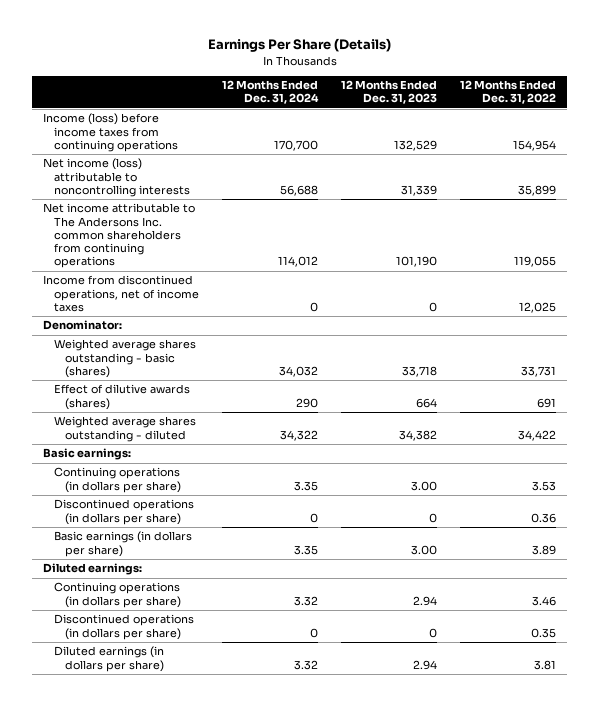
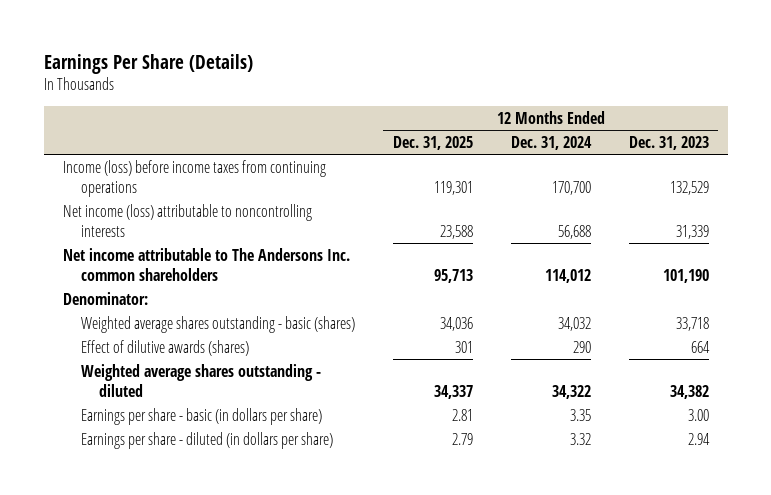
[459,80,556,105] 12 Months Ended Dec. 31, 2022 -> none
none -> [392,135,473,150] Dec. 31, 2025
[43,275,200,312] Income from discontinued operations, net of income taxes -> none
[43,203,196,269] Net income attributable to The Andersons Inc. common shareholders from continuing operations -> [62,247,350,281] Net income attributable to The Andersons Inc. common shareholders
[43,448,132,461] Basic earnings: -> none
[54,499,195,525] Discontinued operations (in dollars per share) -> none
[54,531,193,557] Basic earnings (in dollars per share) -> none
[43,563,143,576] Diluted earnings: -> none
[54,614,195,640] Discontinued operations (in dollars per share) -> none
[54,646,165,672] Diluted earnings (in dollars per share) -> none
[54,467,181,493] Continuing operations (in dollars per share) -> [81,407,323,425] Earnings per share - basic (in dollars per share)
[54,582,181,608] Continuing operations (in dollars per share) -> [81,431,334,449] Earnings per share - diluted (in dollars per share)

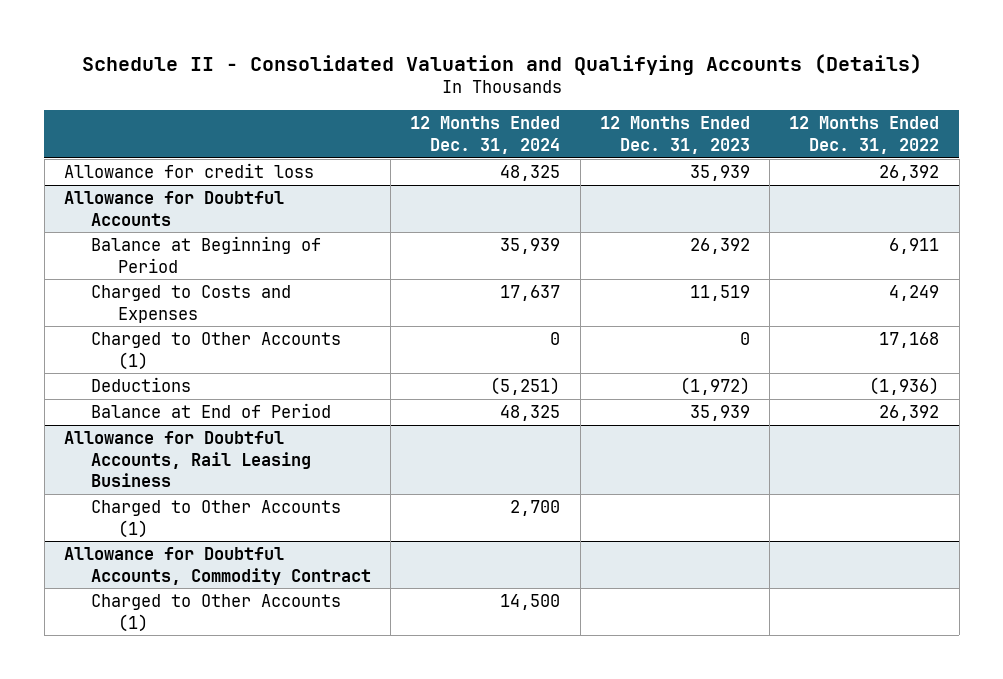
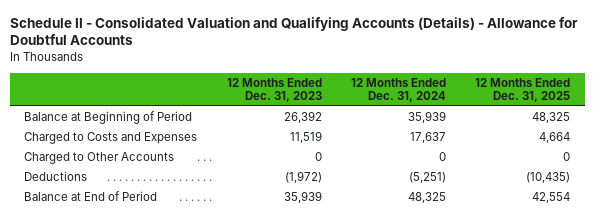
[81,53,922,75] Schedule II - Consolidated Valuation and Qualifying Accounts (Details) -> [9,16,578,46] Schedule II - Consolidated Valuation and Qualifying Accounts (Details) - Allowance for Doubtful Accounts
[789,116,940,154] 12 Months Ended Dec. 31, 2022 -> none
none -> [475,77,571,103] 12 Months Ended Dec. 31, 2025
[64,163,315,179] Allowance for credit loss -> none
[64,191,285,226] Allowance for Doubtful Accounts -> none
[90,332,341,370] Charged to Other Accounts (1) -> [24,152,175,165] Charged to Other Accounts
[64,431,311,488] Allowance for Doubtful Accounts, Rail Leasing Business -> none
[90,500,341,538] Charged to Other Accounts (1) -> none
[64,547,371,585] Allowance for Doubtful Accounts, Commodity Contract -> none
[90,594,341,632] Charged to Other Accounts (1) -> none

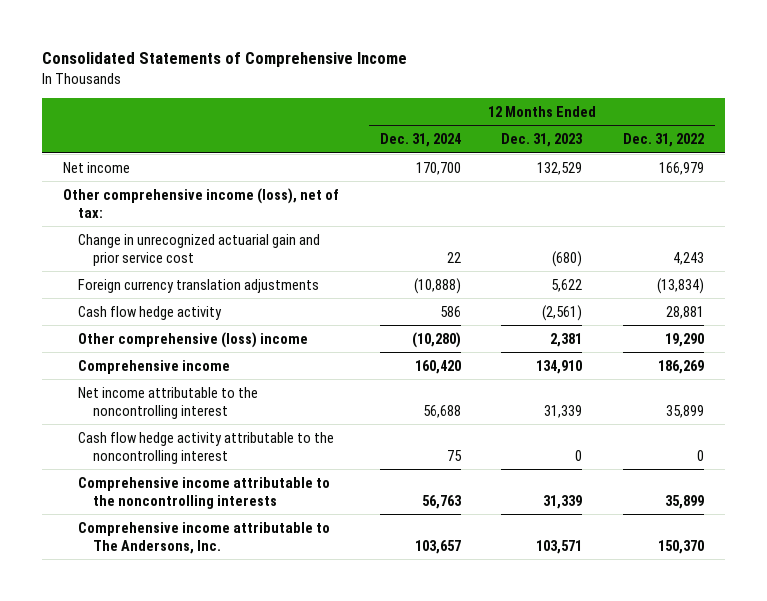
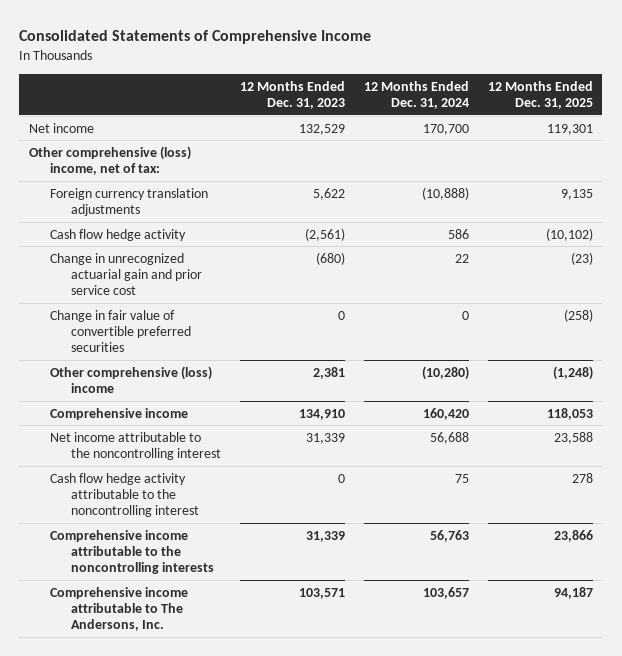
[623,133,705,148] Dec. 31, 2022 -> none
none -> [487,80,593,110] 12 Months Ended Dec. 31, 2025
[62,187,339,218] Other comprehensive income (loss), net of tax: -> [28,145,191,175] Other comprehensive (loss) income, net of tax:
[77,233,320,266] Change in unrecognized actuarial gain and prior service cost -> [49,252,202,296] Change in unrecognized actuarial gain and prior service cost
none -> [49,309,191,353] Change in fair value of convertible preferred securities

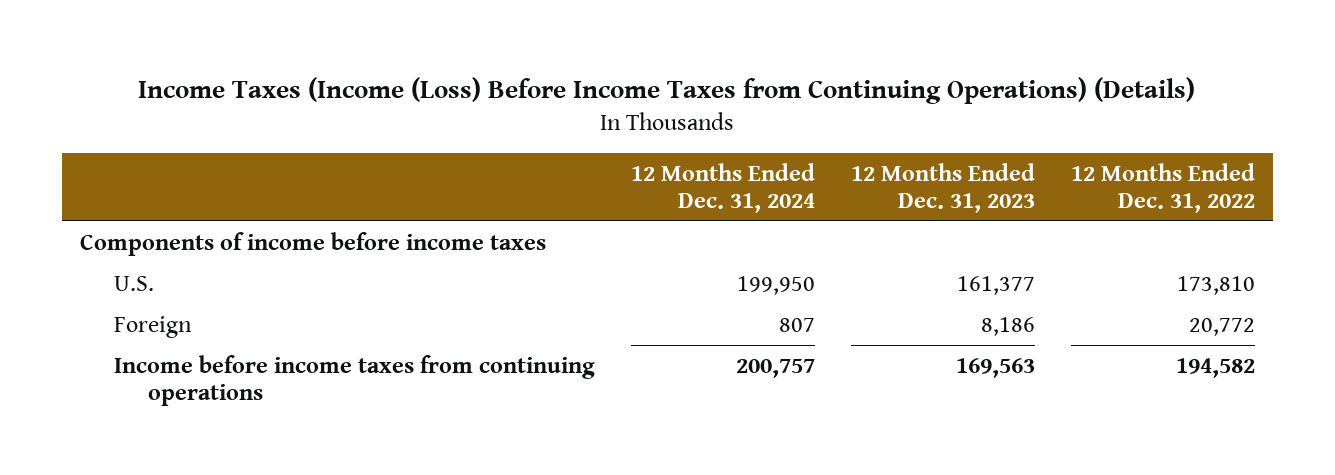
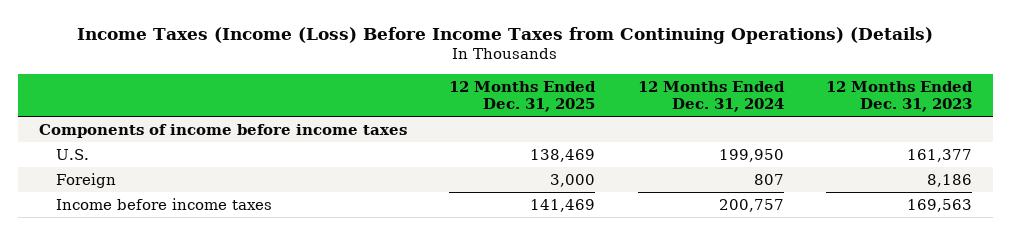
[1070,162,1255,213] 12 Months Ended Dec. 31, 2022 -> none
none -> [449,80,597,113] 12 Months Ended Dec. 31, 2025
[114,354,596,406] Income before income taxes from continuing operations -> [56,197,273,210] Income before income taxes

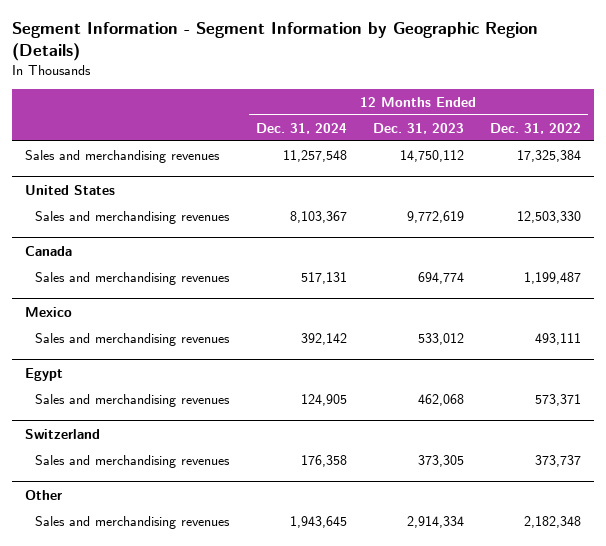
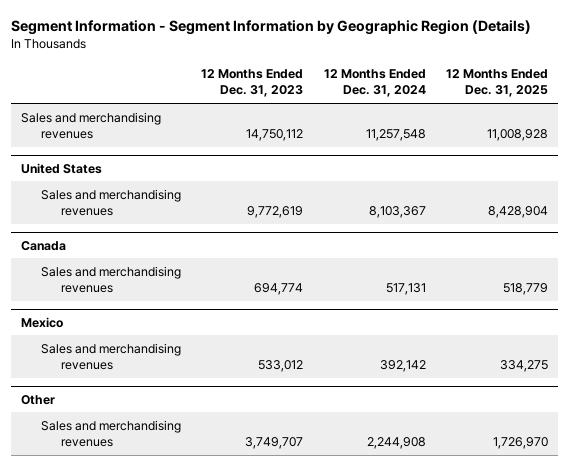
[490,122,582,134] Dec. 31, 2022 -> none
none -> [446,69,549,98] 12 Months Ended Dec. 31, 2025
[24,367,63,381] Egypt -> none
[35,393,231,407] Sales and merchandising revenues -> none
[24,428,100,439] Switzerland -> none
[35,454,231,468] Sales and merchandising revenues -> none
[289,515,347,528] 1,943,645 -> [366,436,426,449] 2,244,908
[406,515,464,528] 2,914,334 -> [245,436,304,449] 3,749,707

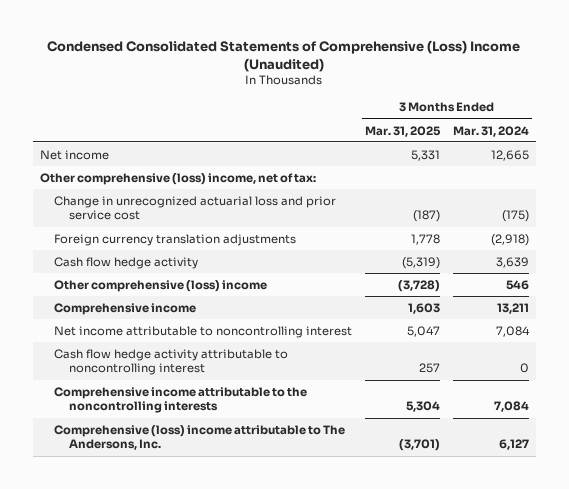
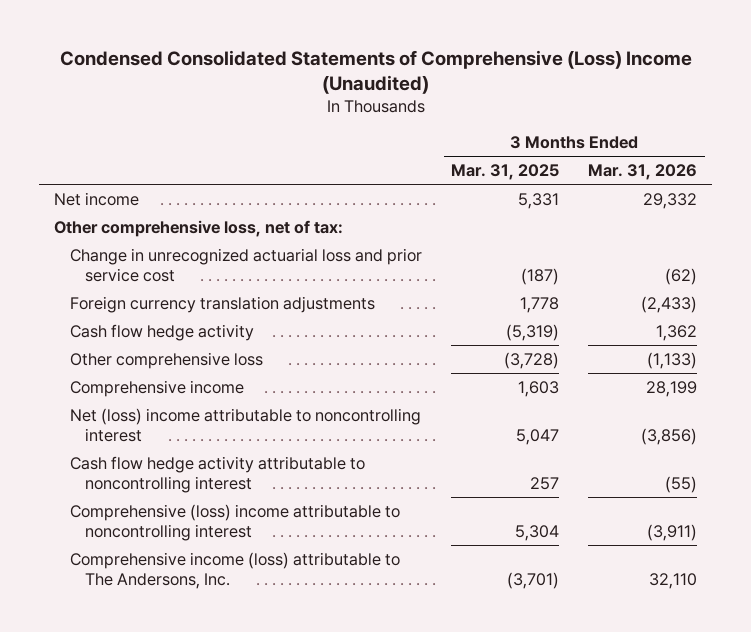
[453,125,530,137] Mar. 31, 2024 -> none
none -> [588,164,698,181] Mar. 31, 2026
[39,172,316,185] Other comprehensive (loss) income, net of tax: -> [53,219,343,237] Other comprehensive loss, net of tax:
[54,279,268,292] Other comprehensive (loss) income -> [69,351,263,369] Other comprehensive loss
[54,325,353,338] Net income attributable to noncontrolling interest -> [69,407,421,442] Net (loss) income attributable to noncontrolling interest
[54,386,308,414] Comprehensive income attributable to the noncontrolling interests -> [69,503,400,541] Comprehensive (loss) income attributable to noncontrolling interest
[54,424,346,451] Comprehensive (loss) income attributable to The Andersons, Inc. -> [69,551,400,589] Comprehensive income (loss) attributable to The Andersons, Inc.

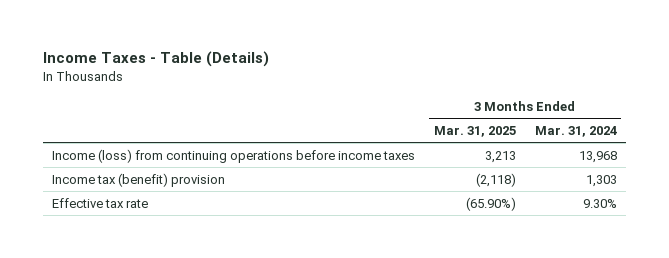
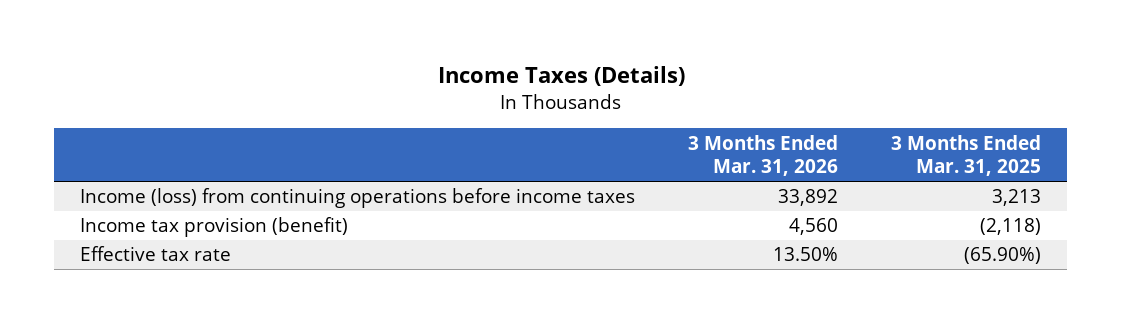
[42,51,269,68] Income Taxes - Table (Details) -> [437,66,685,87] Income Taxes (Details)
[534,125,617,137] Mar. 31, 2024 -> none
none -> [688,134,839,177] 3 Months Ended Mar. 31, 2026
[52,172,226,187] Income tax (benefit) provision -> [80,217,349,238] Income tax provision (benefit)

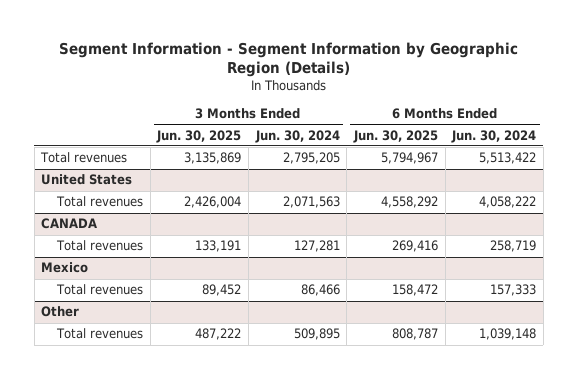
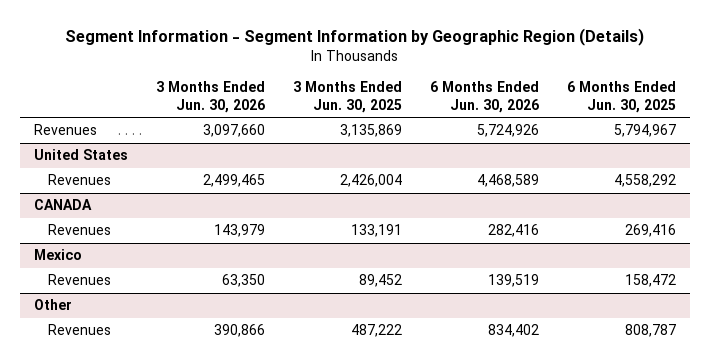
[254,129,340,143] Jun. 30, 2024 -> none
[451,129,537,143] Jun. 30, 2024 -> none
none -> [156,81,266,113] 3 Months Ended Jun. 30, 2026
none -> [430,81,540,113] 6 Months Ended Jun. 30, 2026
[40,152,128,164] Total revenues -> [34,124,98,136] Revenues
[55,196,143,208] Total revenues -> [47,174,111,186] Revenues
[55,240,143,252] Total revenues -> [47,224,111,236] Revenues
[55,284,143,296] Total revenues -> [47,274,111,286] Revenues
[55,328,143,340] Total revenues -> [47,324,111,336] Revenues

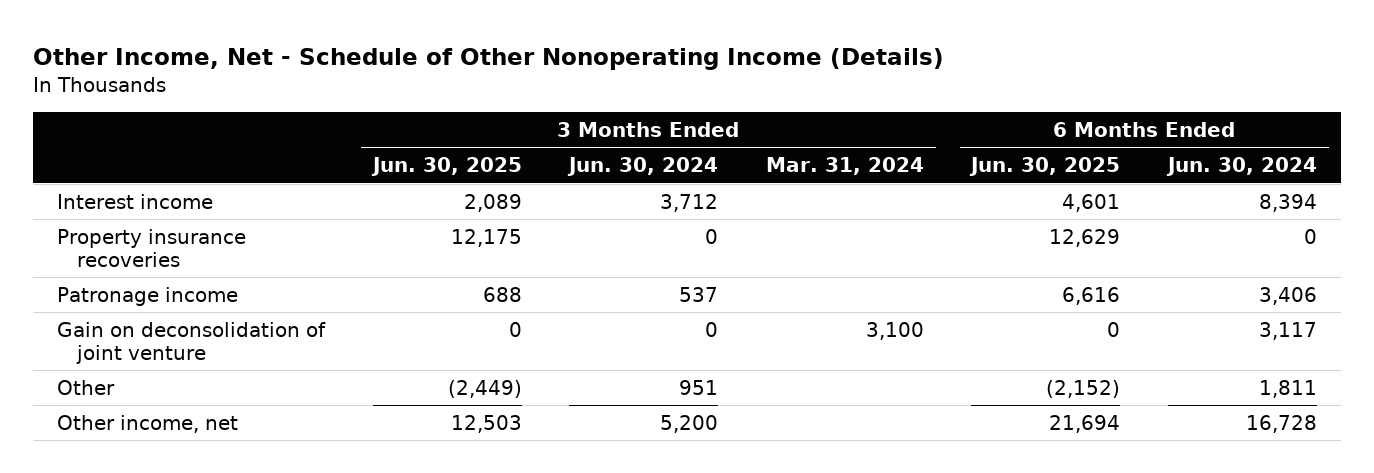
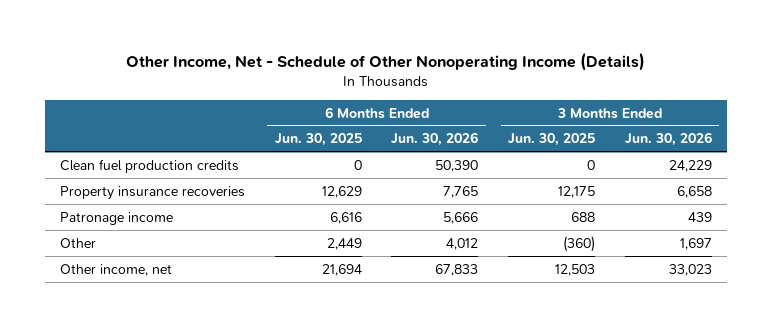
[567,157,719,177] Jun. 30, 2024 -> none
[765,157,924,176] Mar. 31, 2024 -> none
[1165,157,1317,177] Jun. 30, 2024 -> none
none -> [391,132,479,147] Jun. 30, 2026
none -> [624,132,712,147] Jun. 30, 2026
[57,193,214,209] Interest income -> none
none -> [59,158,239,173] Clean fuel production credits
[57,321,327,365] Gain on deconsolidation of joint venture -> none
[447,379,522,398] (2,449) -> [563,235,596,252] (360)
[1046,379,1121,398] (2,152) -> [326,237,362,250] 2,449

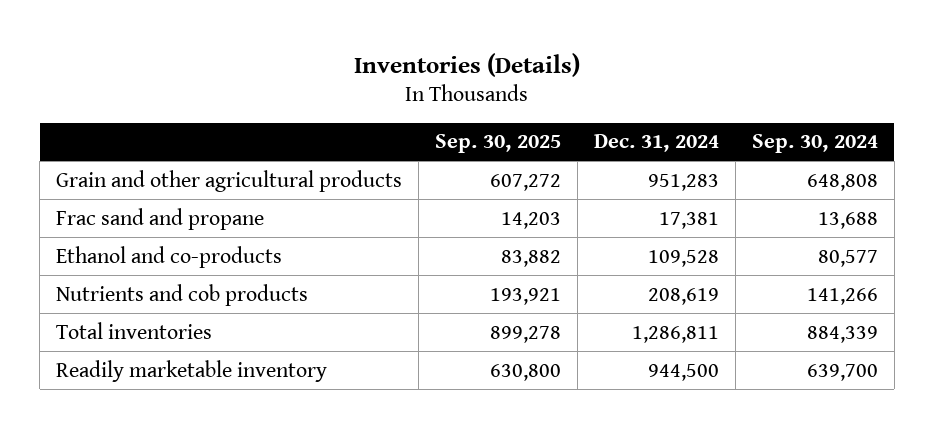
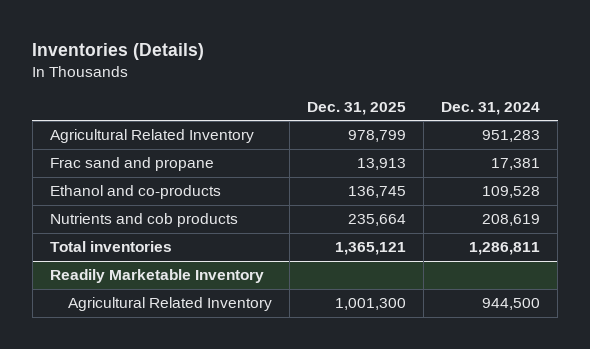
[434,134,561,154] Sep. 30, 2025 -> none
[751,134,878,154] Sep. 30, 2024 -> none
none -> [307,101,407,115] Dec. 31, 2025
[56,169,403,192] Grain and other agricultural products -> [49,129,254,144] Agricultural Related Inventory
none -> [49,269,264,284] Readily Marketable Inventory
[56,359,328,382] Readily marketable inventory -> [67,297,272,312] Agricultural Related Inventory

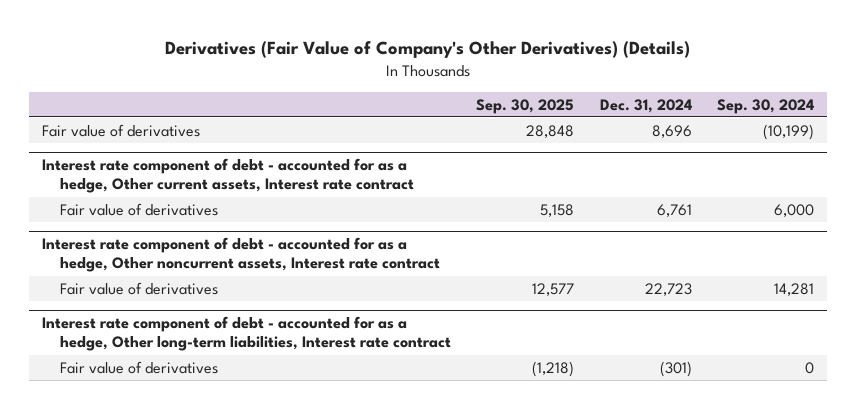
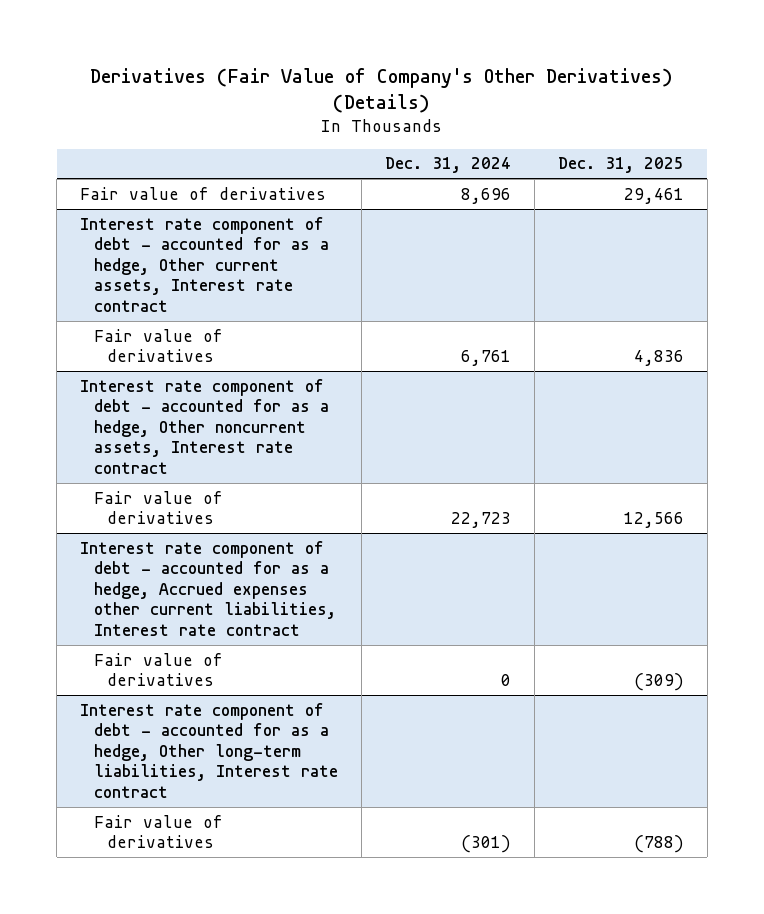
[476,98,575,114] Sep. 30, 2025 -> none
[717,98,815,114] Sep. 30, 2024 -> none
none -> [557,157,684,174] Dec. 31, 2025
none -> [80,540,336,636] Interest rate component of debt - accounted for as a hedge, Accrued expenses other current liabilities, Interest rate contract
none -> [93,652,223,687] Fair value of derivatives

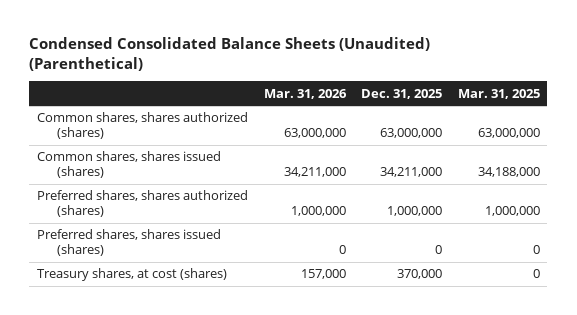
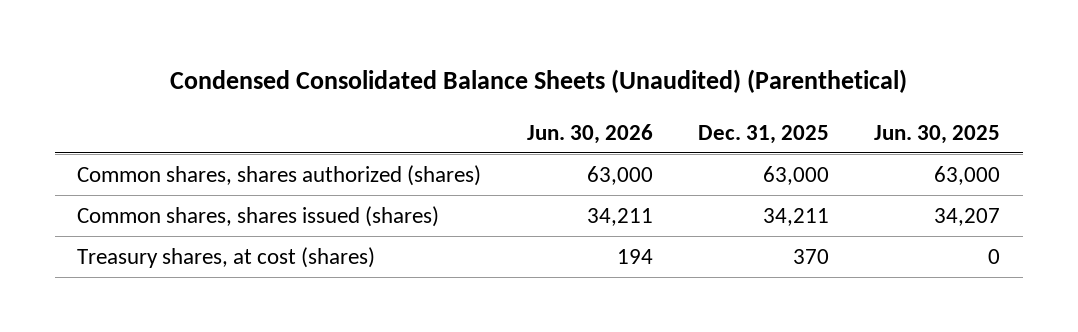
[263,88,347,99] Mar. 31, 2026 -> none
[457,88,540,99] Mar. 31, 2025 -> none
none -> [526,123,653,144] Jun. 30, 2026
none -> [874,124,1001,144] Jun. 30, 2025
[37,190,249,218] Preferred shares, shares authorized (shares) -> none
[37,229,222,257] Preferred shares, shares issued (shares) -> none
[380,128,443,139] 63,000,000 -> [763,165,830,185] 63,000
[380,167,443,178] 34,211,000 -> [763,207,830,226] 34,211
[397,269,443,280] 370,000 -> [793,248,830,264] 370

